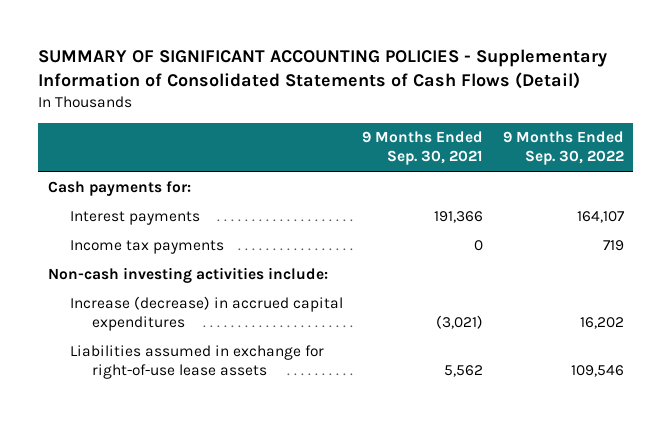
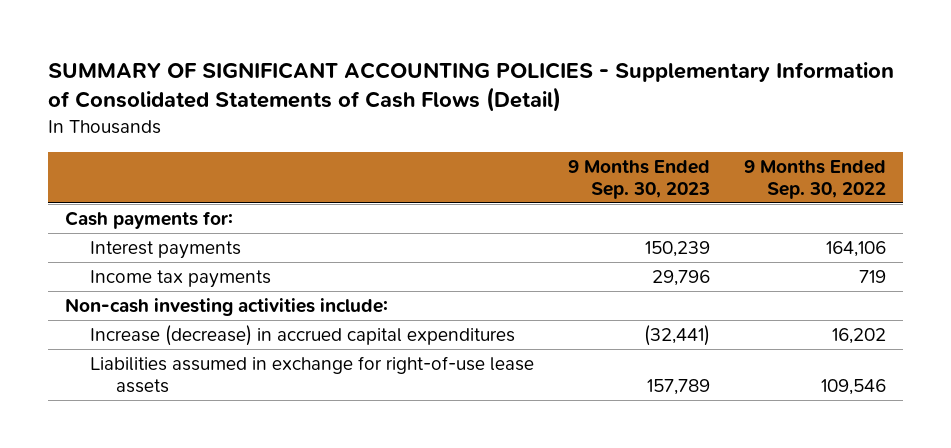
[362,131,484,166] 9 Months Ended Sep. 30, 2021 -> none
none -> [568,159,711,199] 9 Months Ended Sep. 30, 2023
[576,210,624,223] 164,107 -> [825,240,886,257] 164,106

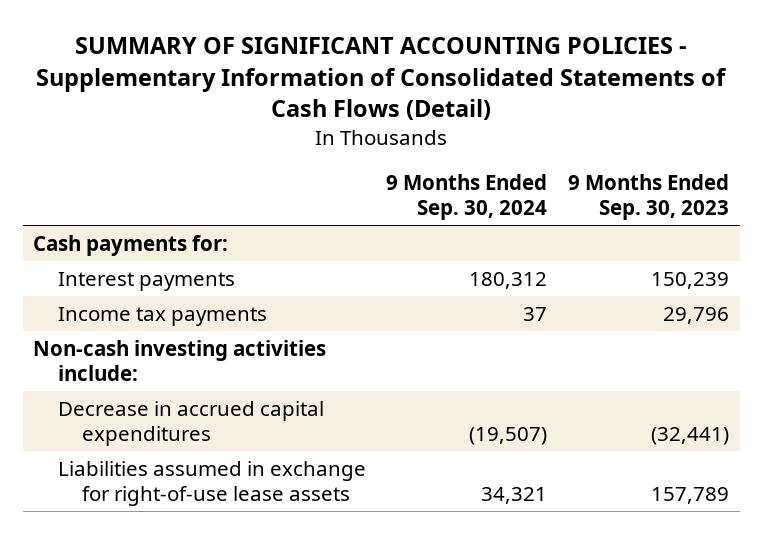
[743,159,886,199] 9 Months Ended Sep. 30, 2022 -> none
none -> [386,174,548,220] 9 Months Ended Sep. 30, 2024
[90,324,516,346] Increase (decrease) in accrued capital expenditures -> [57,400,324,446] Decrease in accrued capital expenditures

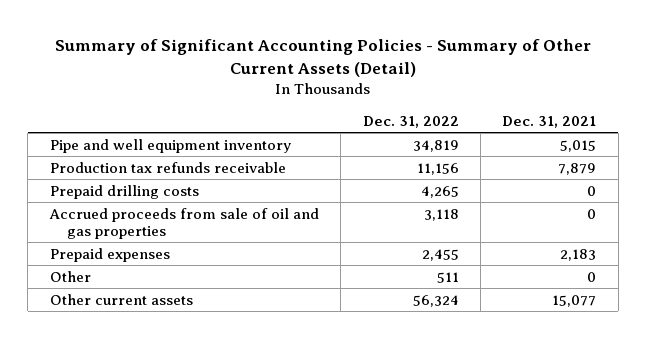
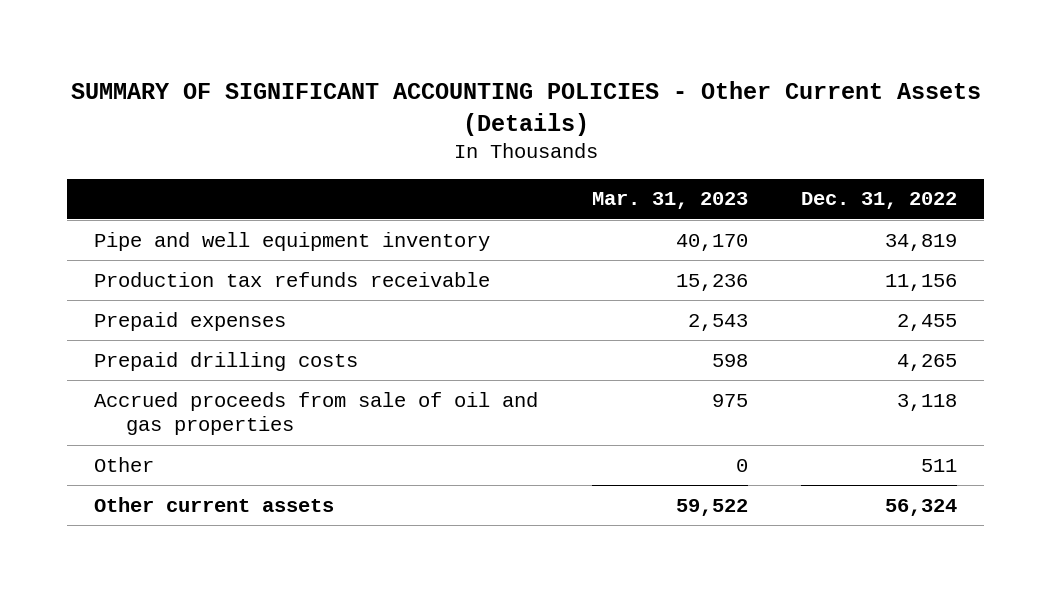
[55,38,592,78] Summary of Significant Accounting Policies - Summary of Other Current Assets (Detail) -> [70,81,981,136] SUMMARY OF SIGNIFICANT ACCOUNTING POLICIES - Other Current Assets (Details)
[502,115,597,128] Dec. 31, 2021 -> none
none -> [591,192,748,210] Mar. 31, 2023
[49,247,170,262] Prepaid expenses -> [94,311,287,331] Prepaid expenses

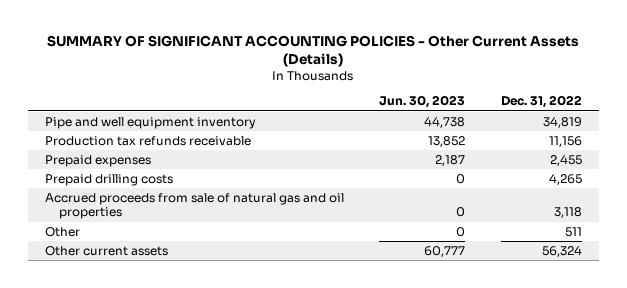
[591,192,748,210] Mar. 31, 2023 -> none
none -> [379,95,466,109] Jun. 30, 2023
[94,391,539,436] Accrued proceeds from sale of oil and gas properties -> [45,192,345,220] Accrued proceeds from sale of natural gas and oil properties

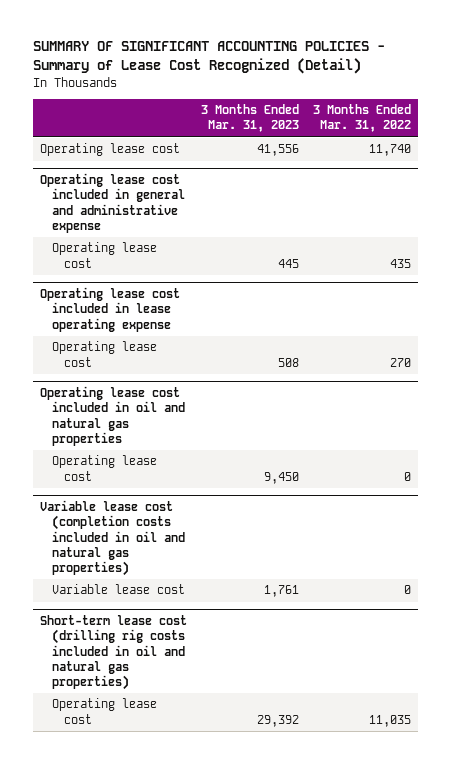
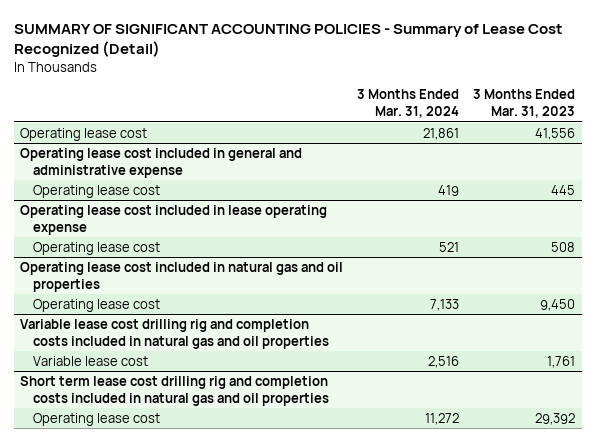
[312,104,411,133] 3 Months Ended Mar. 31, 2022 -> none
none -> [357,89,460,119] 3 Months Ended Mar. 31, 2024
[39,386,185,447] Operating lease cost included in oil and natural gas properties -> [20,261,344,292] Operating lease cost included in natural gas and oil properties
[39,500,185,577] Variable lease cost (completion costs included in oil and natural gas properties) -> [20,318,330,349] Variable lease cost drilling rig and completion costs included in natural gas and oil properties
[39,615,187,691] Short-term lease cost (drilling rig costs included in oil and natural gas properties) -> [20,375,330,406] Short term lease cost drilling rig and completion costs included in natural gas and oil properties

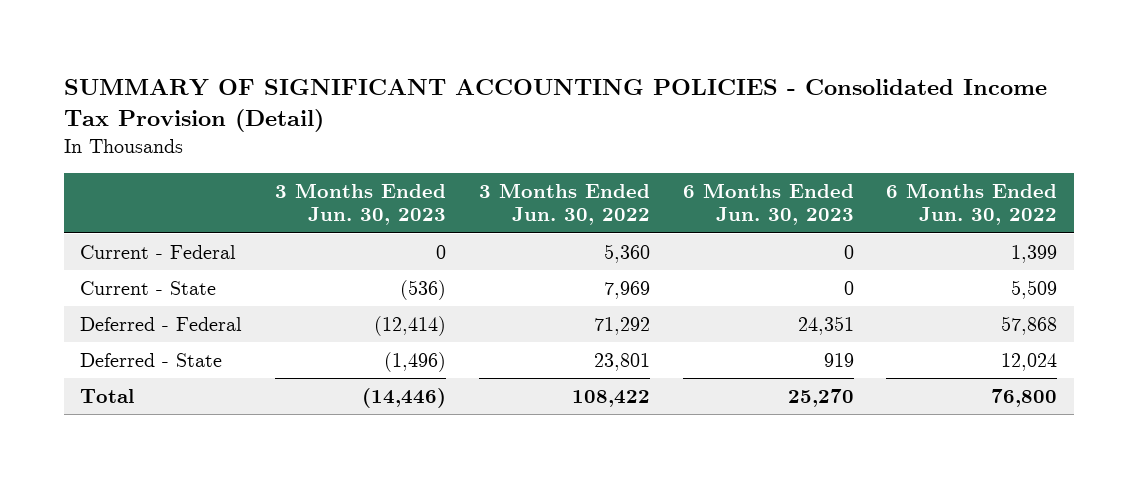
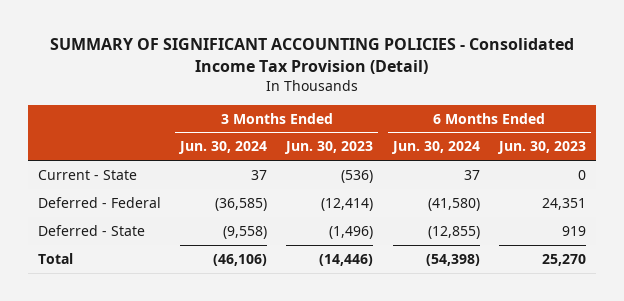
[478,182,650,226] 3 Months Ended Jun. 30, 2022 -> none
[886,182,1058,226] 6 Months Ended Jun. 30, 2022 -> none
none -> [178,141,268,155] Jun. 30, 2024
none -> [390,141,480,155] Jun. 30, 2024
[80,245,237,260] Current - Federal -> none

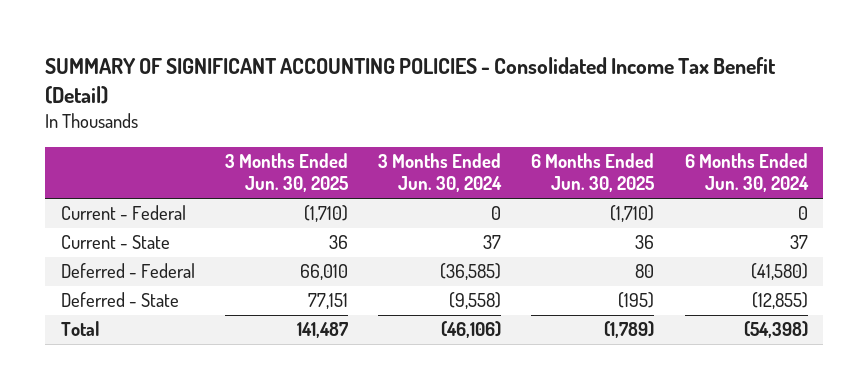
[49,37,574,74] SUMMARY OF SIGNIFICANT ACCOUNTING POLICIES - Consolidated Income Tax Provision (Detail) -> [45,57,777,104] SUMMARY OF SIGNIFICANT ACCOUNTING POLICIES - Consolidated Income Tax Benefit (Detail)
[284,141,374,155] Jun. 30, 2023 -> none
[497,141,587,155] Jun. 30, 2023 -> none
none -> [224,152,348,193] 3 Months Ended Jun. 30, 2025
none -> [531,152,655,193] 6 Months Ended Jun. 30, 2025
none -> [60,205,186,221] Current - Federal

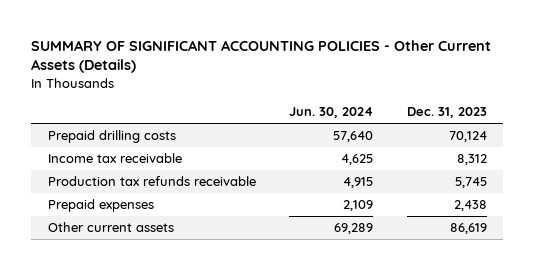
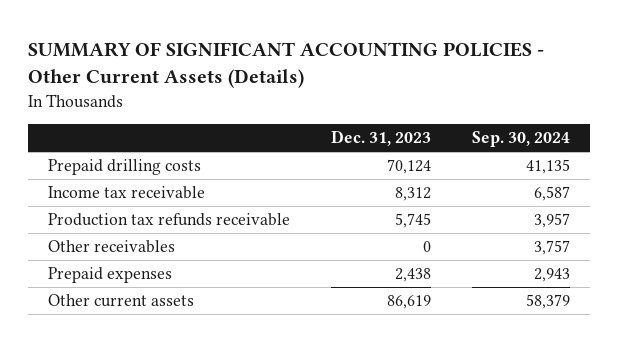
[289,107,374,119] Jun. 30, 2024 -> none
none -> [471,131,570,148] Sep. 30, 2024
none -> [48,240,176,254] Other receivables

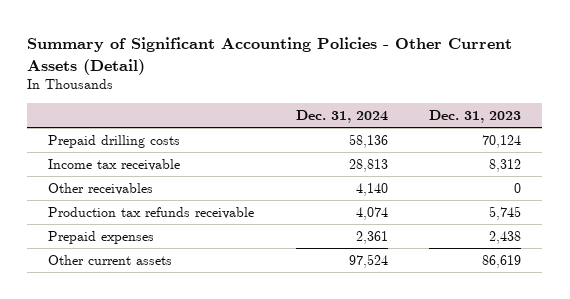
[28,41,545,88] SUMMARY OF SIGNIFICANT ACCOUNTING POLICIES - Other Current Assets (Details) -> [27,36,513,75] Summary of Significant Accounting Policies - Other Current Assets (Detail)
[471,131,570,148] Sep. 30, 2024 -> none
none -> [295,109,388,123] Dec. 31, 2024
[48,213,291,227] Production tax refunds receivable -> [48,206,255,219] Production tax refunds receivable

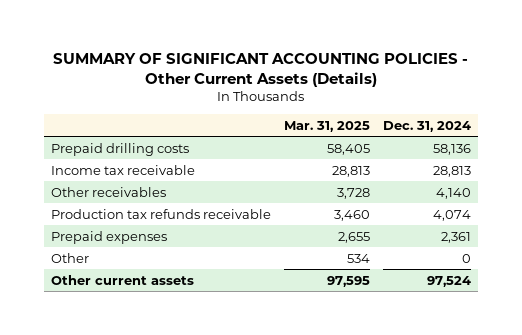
[27,36,513,75] Summary of Significant Accounting Policies - Other Current Assets (Detail) -> [53,53,469,88] SUMMARY OF SIGNIFICANT ACCOUNTING POLICIES - Other Current Assets (Details)
[429,109,522,123] Dec. 31, 2023 -> none
none -> [284,120,371,132] Mar. 31, 2025
none -> [50,252,89,263] Other

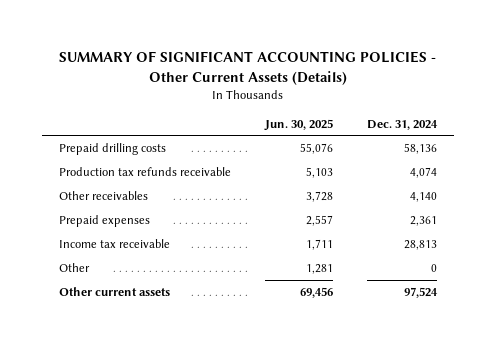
[284,120,371,132] Mar. 31, 2025 -> none
none -> [264,118,334,131] Jun. 30, 2025
[50,186,166,197] Other receivables -> [59,191,149,201] Other receivables
[50,164,195,175] Income tax receivable -> [59,239,171,249] Income tax receivable

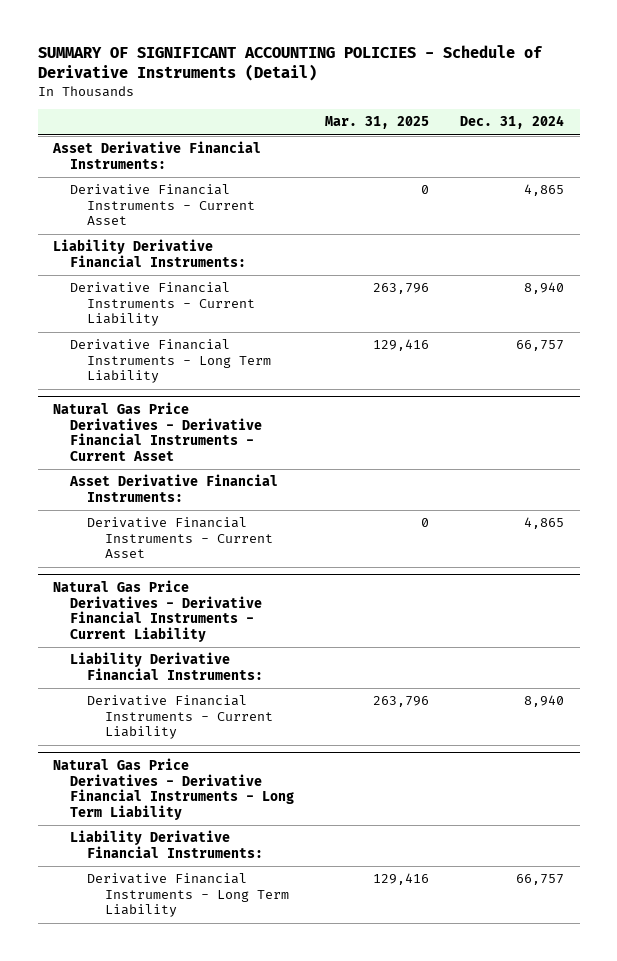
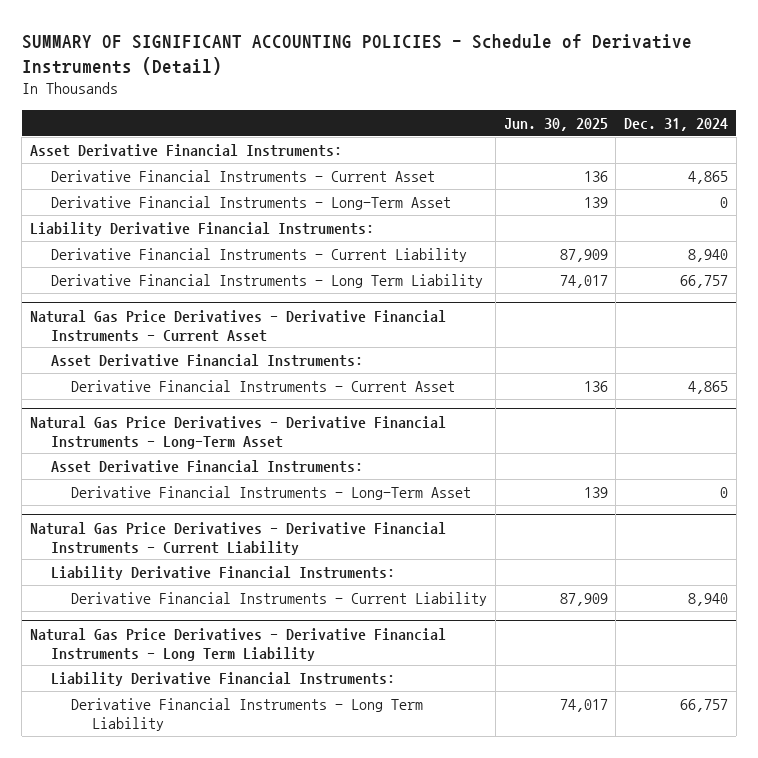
[325,116,430,130] Mar. 31, 2025 -> none
none -> [503,117,608,131] Jun. 30, 2025
none -> [50,196,451,211] Derivative Financial Instruments - Long-Term Asset
none -> [29,415,446,449] Natural Gas Price Derivatives - Derivative Financial Instruments - Long-Term Asset
none -> [50,460,363,474] Asset Derivative Financial Instruments:
none -> [71,486,472,501] Derivative Financial Instruments - Long-Term Asset

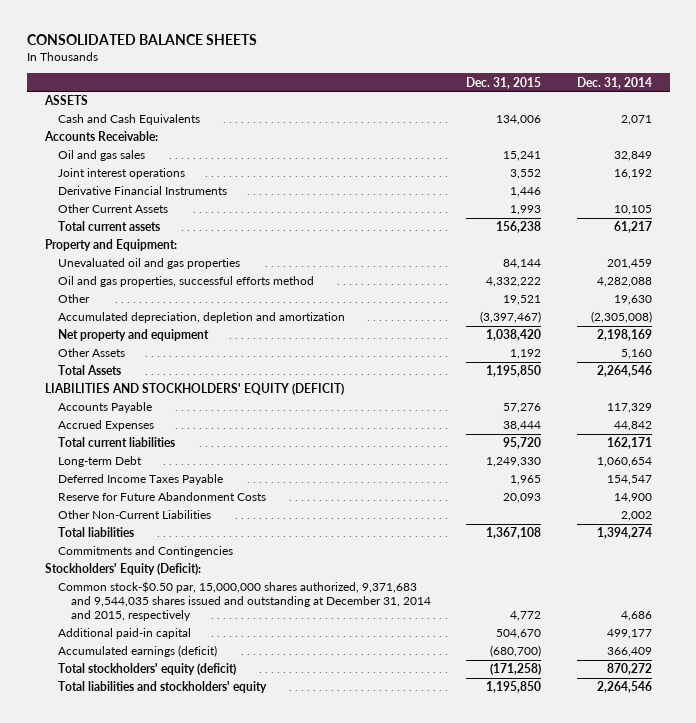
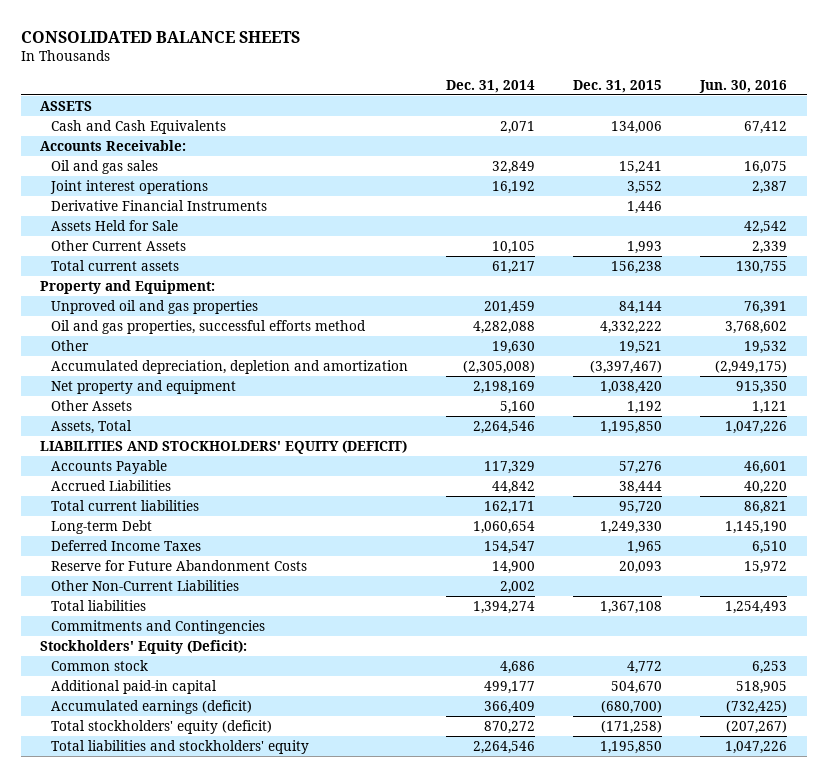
none -> [699,79,788,93] Jun. 30, 2016
none -> [50,219,178,231] Assets Held for Sale
[57,258,240,270] Unevaluated oil and gas properties -> [50,299,258,314] Unproved oil and gas properties
[57,365,121,376] Total Assets -> [50,419,132,434] Assets, Total
[57,420,154,432] Accrued Expenses -> [50,479,171,491] Accrued Liabilities
[57,474,223,486] Deferred Income Taxes Payable -> [50,539,201,551] Deferred Income Taxes
[57,581,431,622] Common stock-$0.50 par, 15,000,000 shares authorized, 9,371,683 and 9,544,035 shares issued and outstanding at December 31, 2014 and 2015, respectively -> [50,659,148,671] Common stock

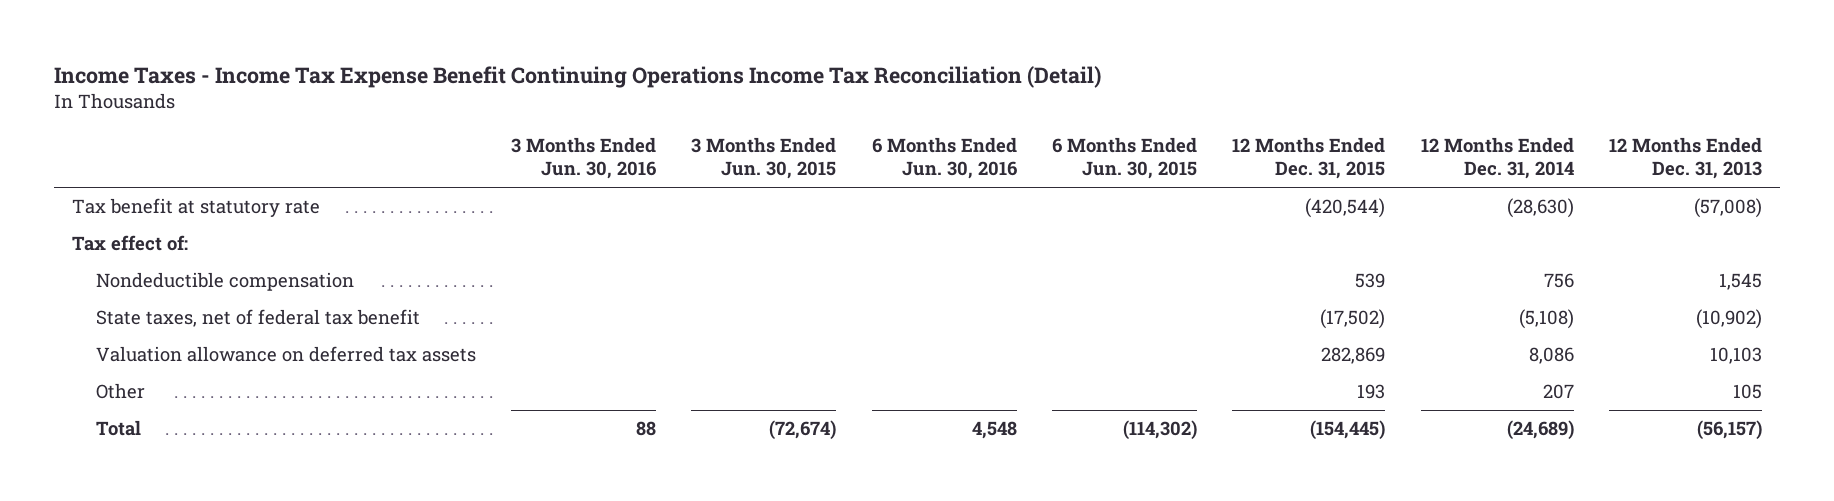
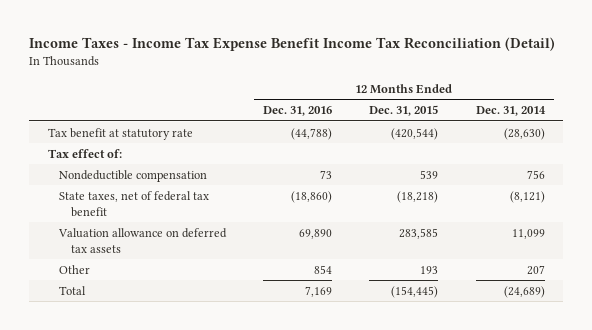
[53,65,1101,88] Income Taxes - Income Tax Expense Benefit Continuing Operations Income Tax Reconciliation (Detail) -> [29,37,556,52] Income Taxes - Income Tax Expense Benefit Income Tax Reconciliation (Detail)
[510,136,656,180] 3 Months Ended Jun. 30, 2016 -> none
[691,136,837,180] 3 Months Ended Jun. 30, 2015 -> none
[871,136,1017,180] 6 Months Ended Jun. 30, 2016 -> none
[1052,136,1198,180] 6 Months Ended Jun. 30, 2015 -> none
[1609,136,1763,180] 12 Months Ended Dec. 31, 2013 -> none
none -> [263,106,333,117] Dec. 31, 2016
[1320,309,1386,330] (17,502) -> [397,190,439,203] (18,218)
[1518,309,1574,330] (5,108) -> [509,190,545,203] (8,121)
[1321,347,1386,365] 282,869 -> [399,227,439,239] 283,585
[1528,347,1574,365] 8,086 -> [511,228,545,239] 11,099

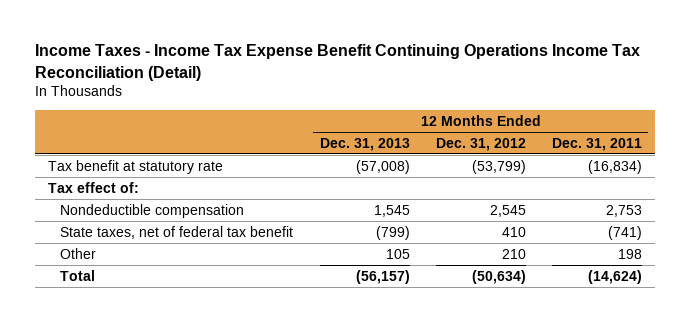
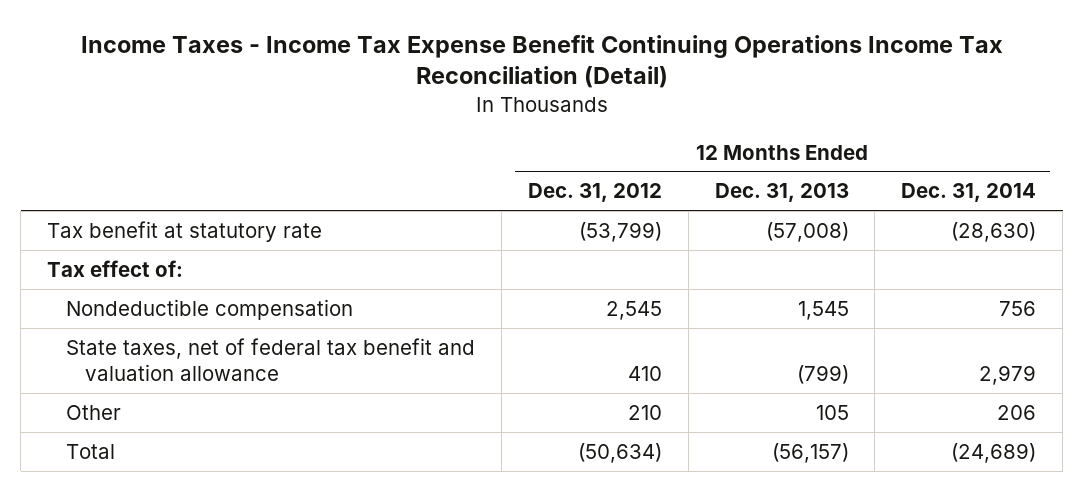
[551,137,642,151] Dec. 31, 2011 -> none
none -> [901,183,1037,203] Dec. 31, 2014
[60,225,294,239] State taxes, net of federal tax benefit -> [65,337,475,382] State taxes, net of federal tax benefit and valuation allowance

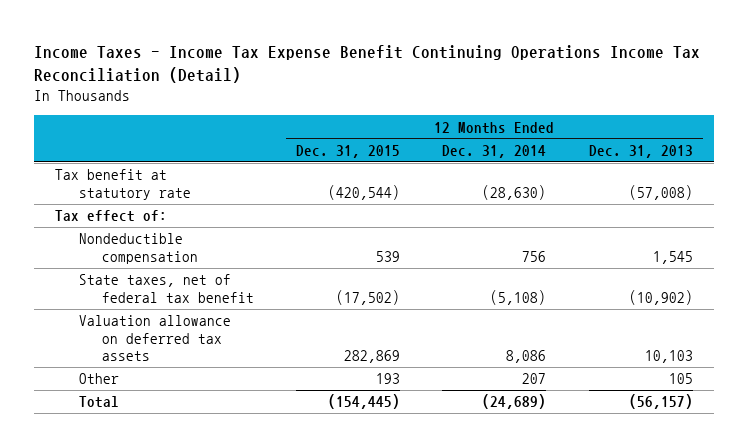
[527,183,662,203] Dec. 31, 2012 -> none
none -> [296,144,401,158] Dec. 31, 2015
[65,337,475,382] State taxes, net of federal tax benefit and valuation allowance -> [78,274,255,303] State taxes, net of federal tax benefit
[796,365,849,385] (799) -> [628,289,693,305] (10,902)
[979,365,1037,386] 2,979 -> [490,289,547,305] (5,108)
none -> [78,315,231,361] Valuation allowance on deferred tax assets
[997,404,1037,420] 206 -> [522,373,547,385] 207

